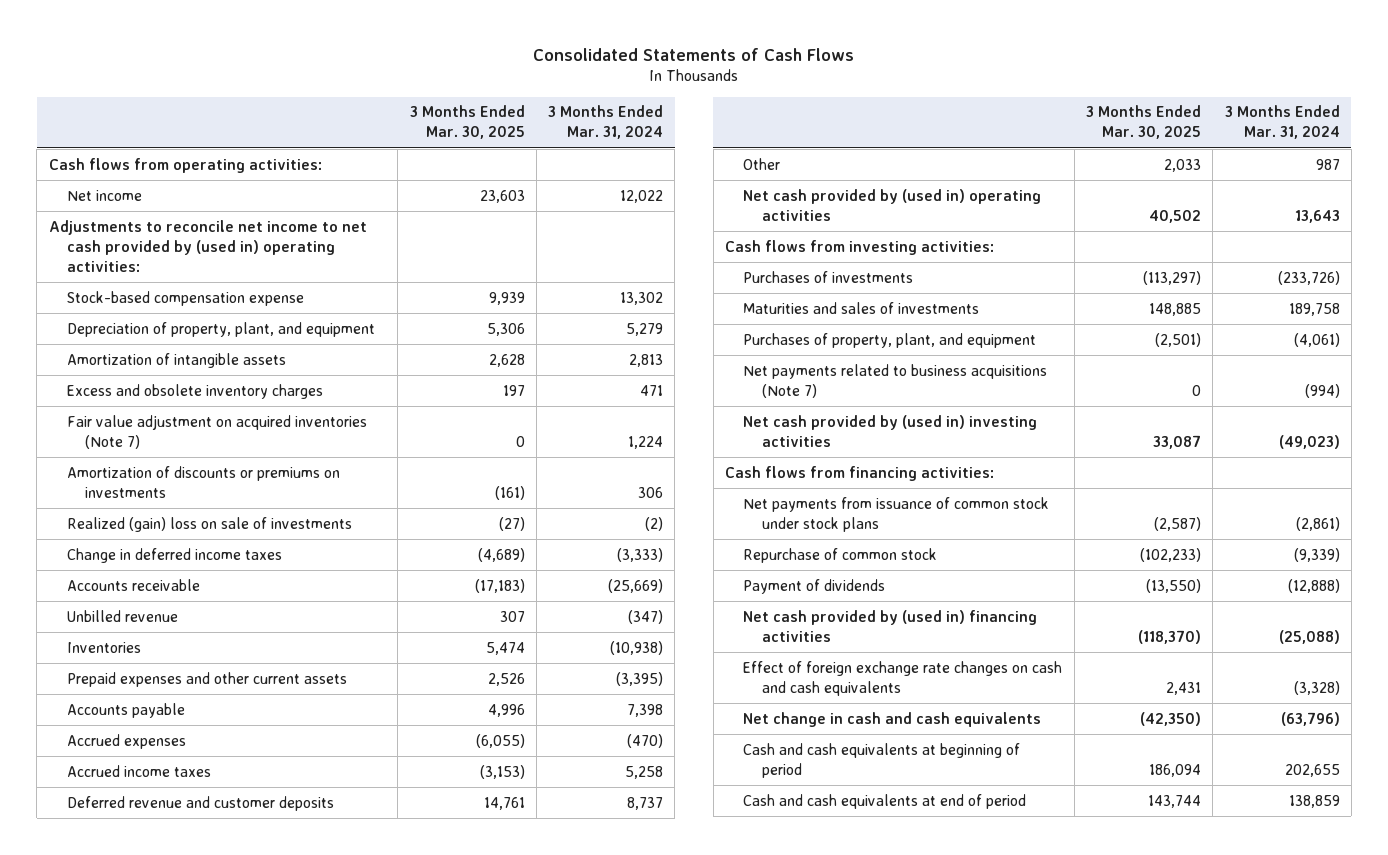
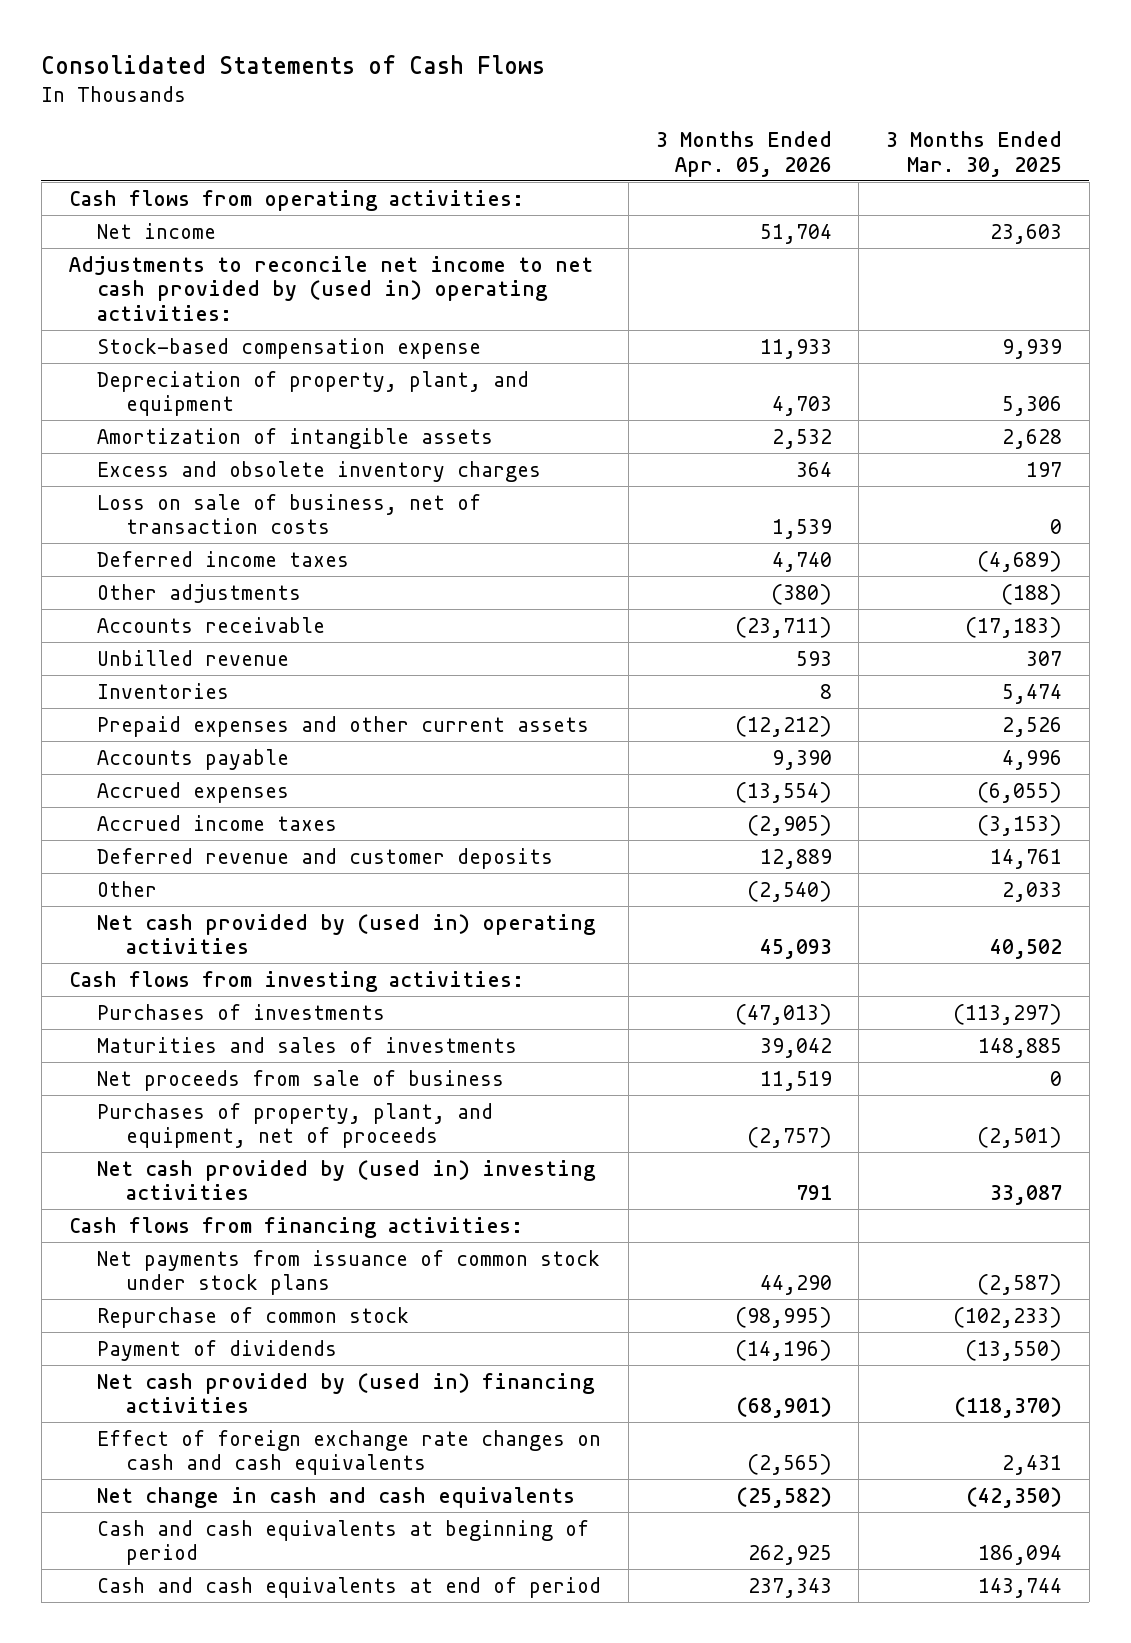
[548,105,664,140] 3 Months Ended Mar. 31, 2024 -> none
none -> [655,131,832,177] 3 Months Ended Apr. 05, 2026
[66,414,367,449] Fair value adjustment on acquired inventories (Note 7) -> none
[66,465,340,498] Amortization of discounts or premiums on investments -> none
[66,516,352,532] Realized (gain) loss on sale of investments -> none
none -> [97,493,482,535] Loss on sale of business, net of transaction costs
[66,547,282,563] Change in deferred income taxes -> [97,550,350,567] Deferred income taxes
none -> [97,583,302,603] Other adjustments
[743,363,1048,398] Net payments related to business acquisitions (Note 7) -> none
none -> [97,1069,505,1091] Net proceeds from sale of business
[743,332,1037,348] Purchases of property, plant, and equipment -> [97,1102,494,1149] Purchases of property, plant, and equipment, net of proceeds

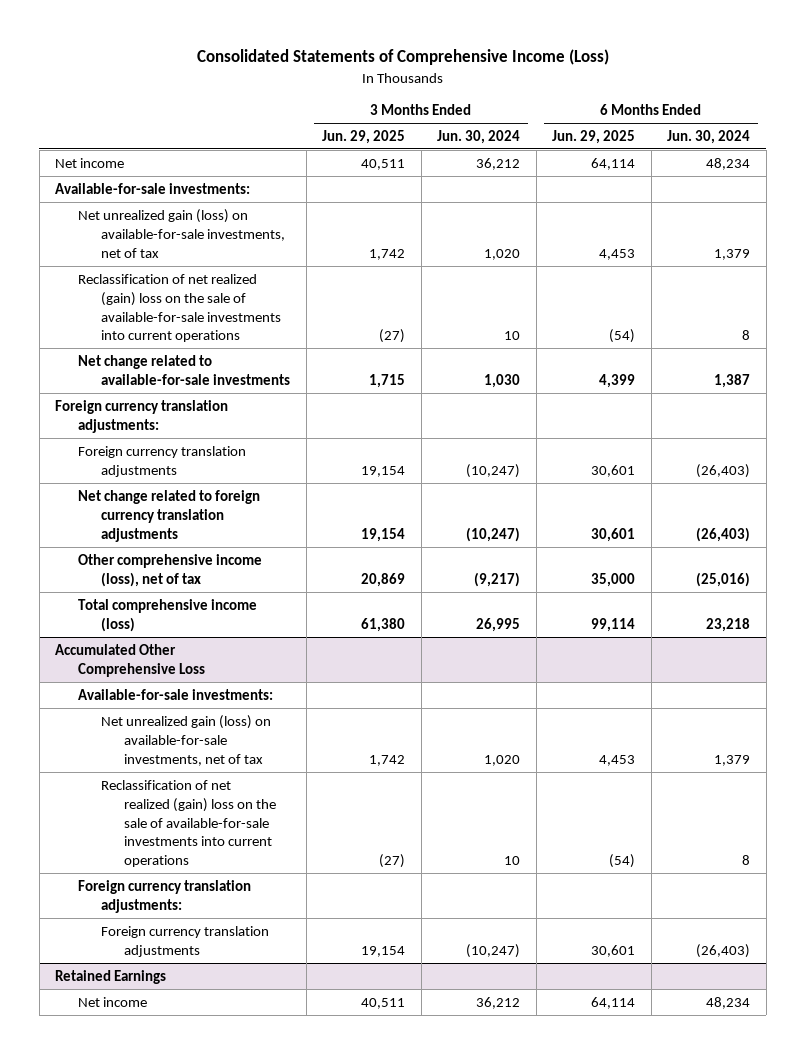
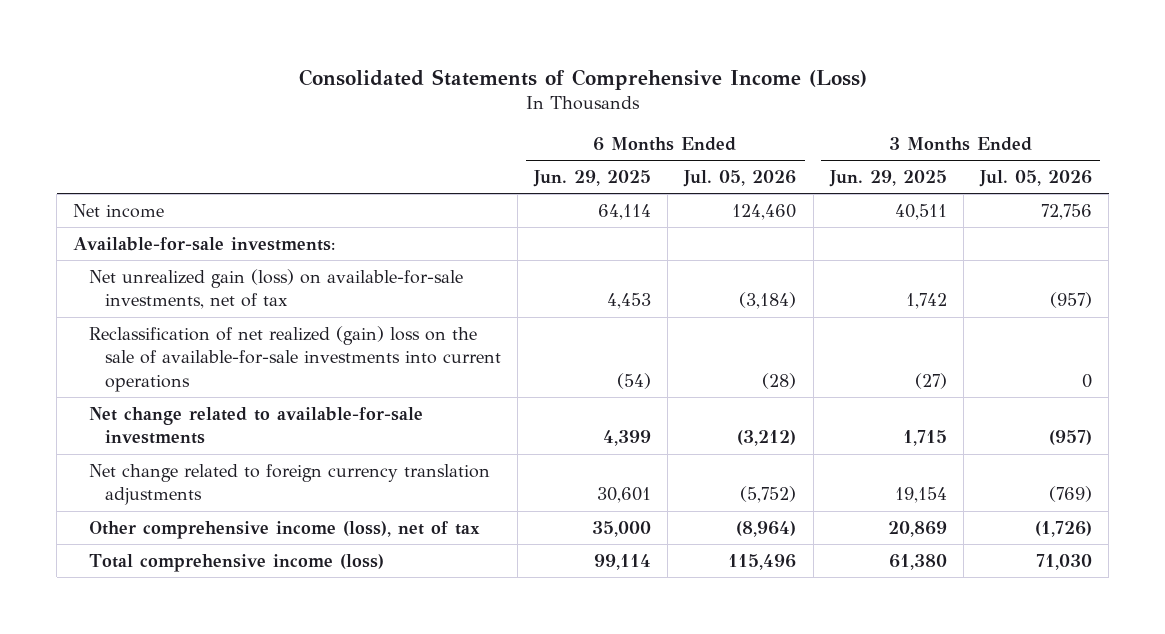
[437,129,521,144] Jun. 30, 2024 -> none
[667,129,751,144] Jun. 30, 2024 -> none
none -> [683,170,797,188] Jul. 05, 2026
none -> [978,170,1092,188] Jul. 05, 2026
[55,399,229,433] Foreign currency translation adjustments: -> none
[78,445,247,477] Foreign currency translation adjustments -> none
[55,643,206,677] Accumulated Other Comprehensive Loss -> none
[78,688,274,700] Available-for-sale investments: -> none
[101,714,272,766] Net unrealized gain (loss) on available-for-sale investments, net of tax -> none
[101,779,277,868] Reclassification of net realized (gain) loss on the sale of available-for-sale investments into current operations -> none
[78,879,252,913] Foreign currency translation adjustments: -> none
[101,925,270,957] Foreign currency translation adjustments -> none
[55,969,167,984] Retained Earnings -> none
[78,996,148,1007] Net income -> none

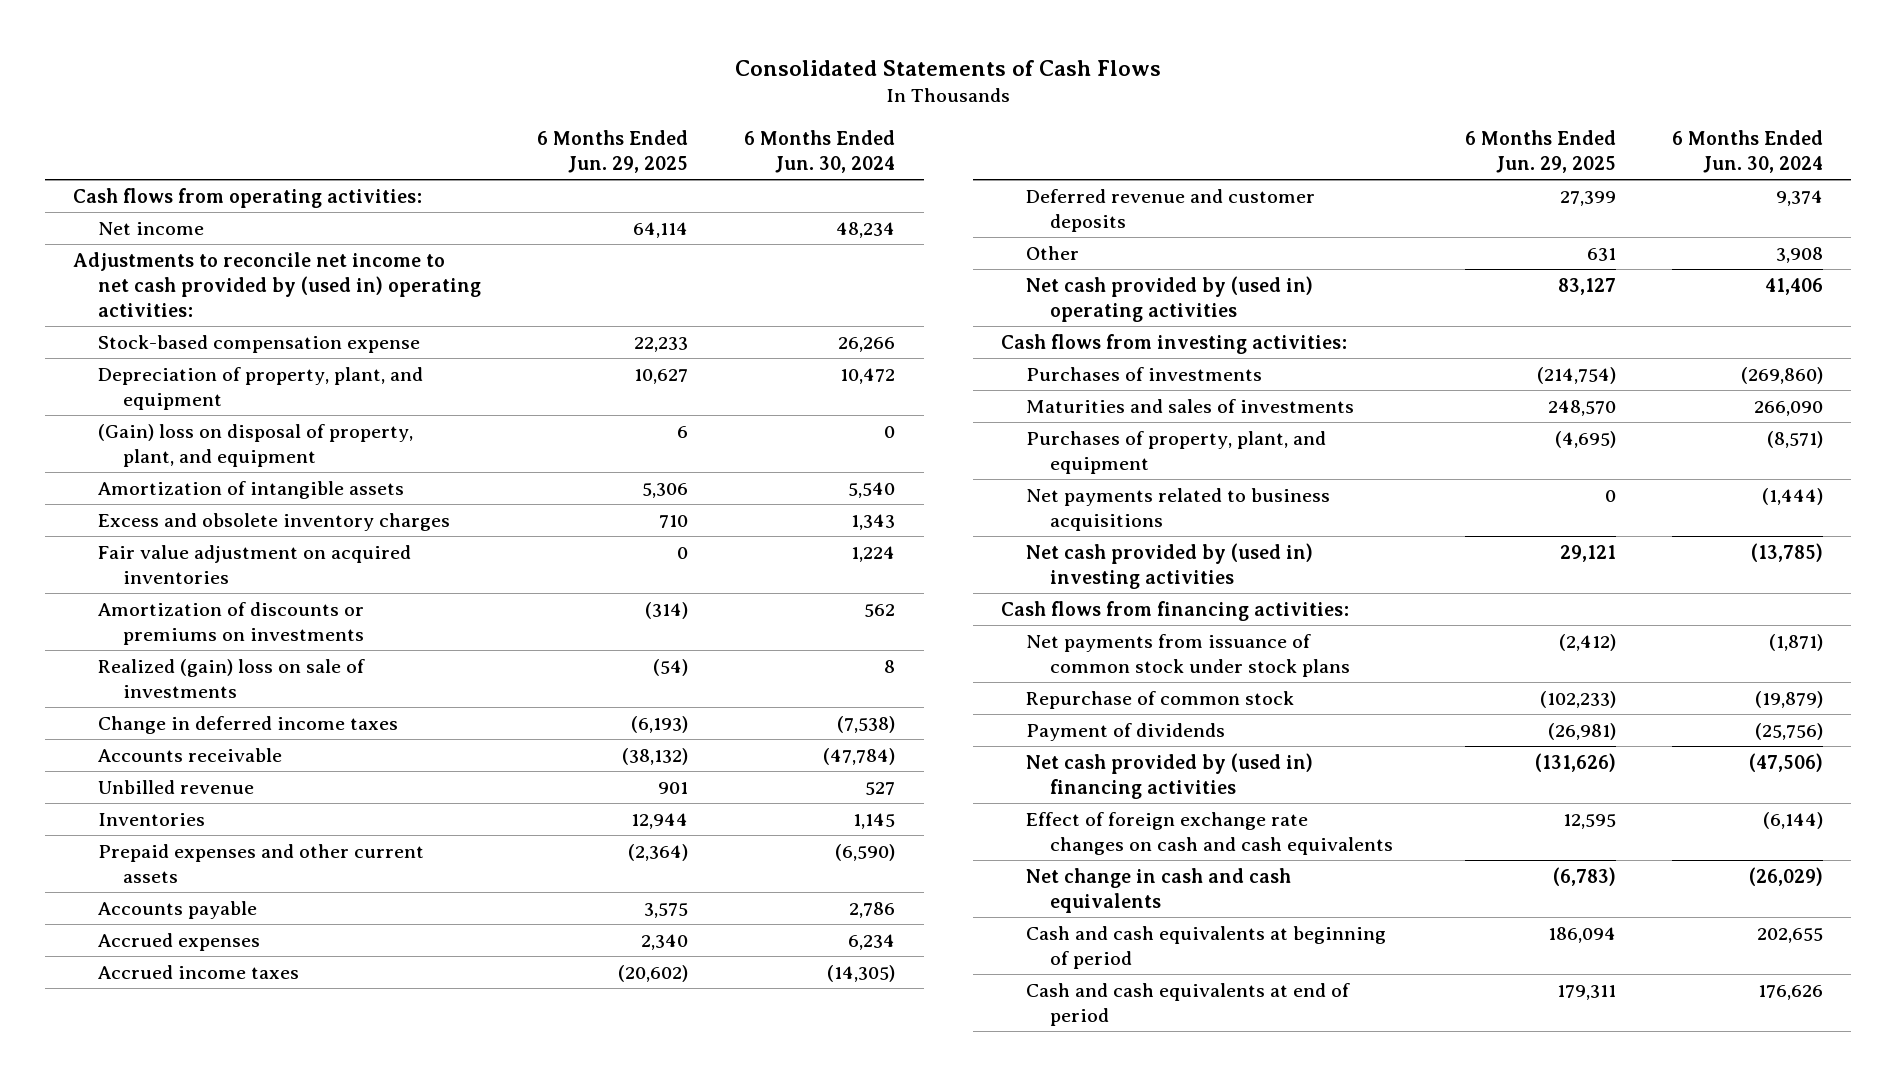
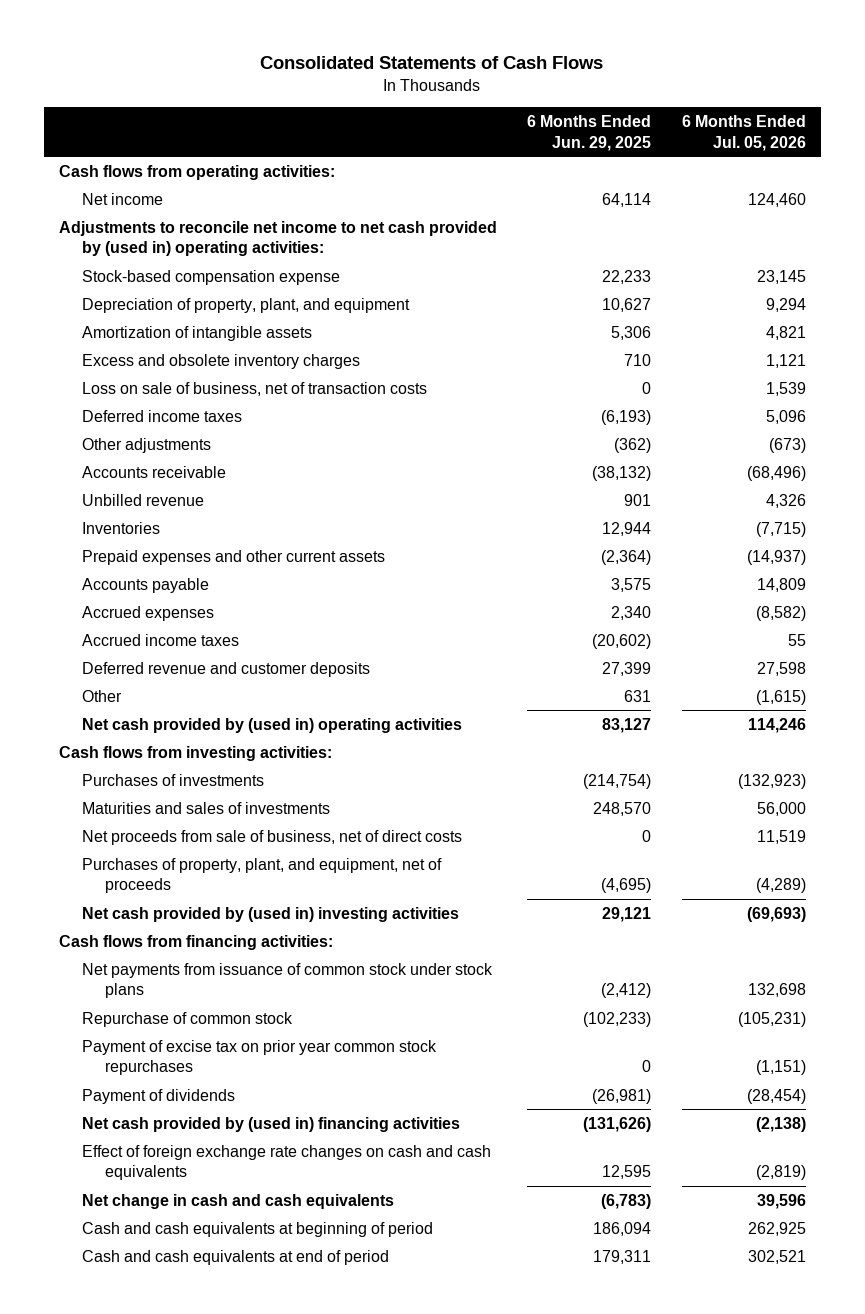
[744,129,896,174] 6 Months Ended Jun. 30, 2024 -> none
none -> [681,114,806,151] 6 Months Ended Jul. 05, 2026
[97,423,413,467] (Gain) loss on disposal of property, plant, and equipment -> none
[97,544,411,584] Fair value adjustment on acquired inventories -> none
[97,601,364,645] Amortization of discounts or premiums on investments -> none
[97,658,365,698] Realized (gain) loss on sale of investments -> none
none -> [81,381,427,396] Loss on sale of business, net of transaction costs
[97,715,398,734] Change in deferred income taxes -> [81,409,242,422] Deferred income taxes
none -> [81,437,211,453] Other adjustments
[1025,487,1330,531] Net payments related to business acquisitions -> none
none -> [81,829,462,845] Net proceeds from sale of business, net of direct costs
[1025,430,1326,474] Purchases of property, plant, and equipment -> [81,857,442,894] Purchases of property, plant, and equipment, net of proceeds
none -> [81,1039,437,1076] Payment of excise tax on prior year common stock repurchases

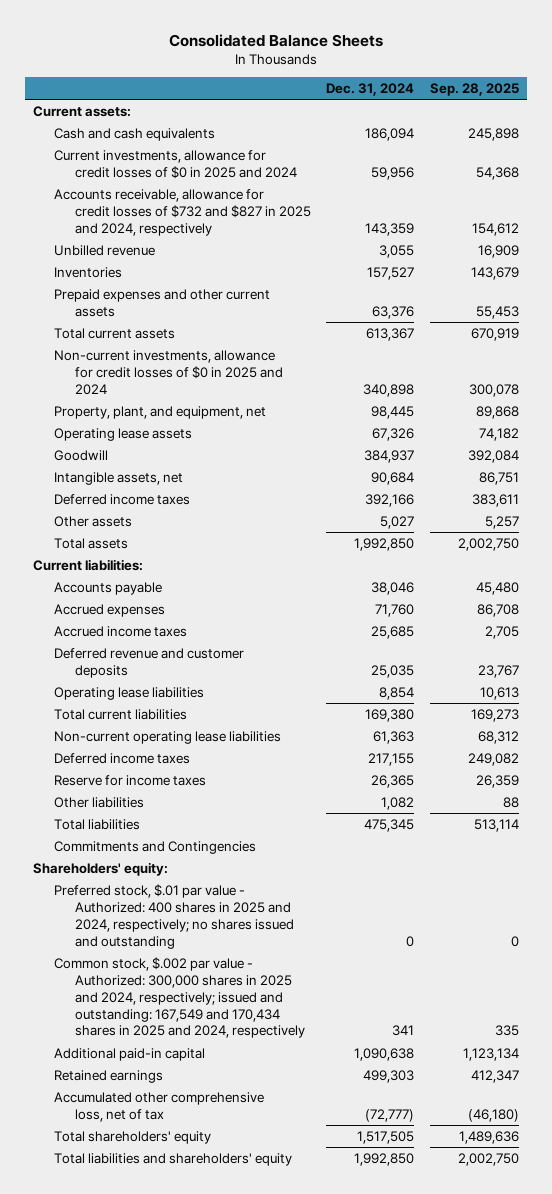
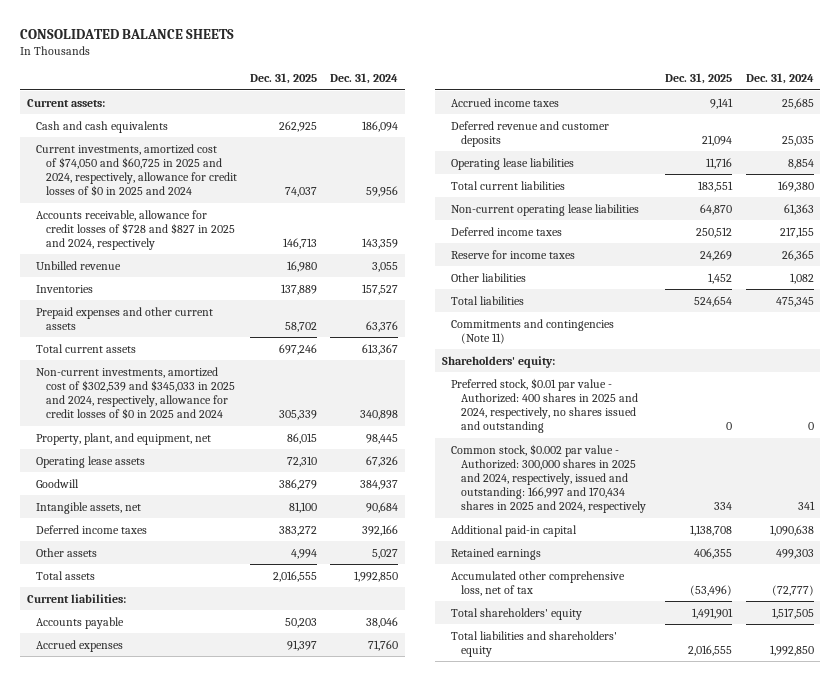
[168,33,383,47] Consolidated Balance Sheets -> [19,28,234,39] CONSOLIDATED BALANCE SHEETS
[429,83,519,97] Sep. 28, 2025 -> none
none -> [250,73,318,85] Dec. 31, 2025
[53,149,297,179] Current investments, allowance for credit losses of $0 in 2025 and 2024 -> [36,143,237,197] Current investments, amortized cost of $74,050 and $60,725 in 2025 and 2024, respectively, allowance for credit losses of $0 in 2025 and 2024
[53,188,311,236] Accounts receivable, allowance for credit losses of $732 and $827 in 2025 and 2024, respectively -> [36,209,235,250] Accounts receivable, allowance for credit losses of $728 and $827 in 2025 and 2024, respectively
[53,349,283,395] Non-current investments, allowance for credit losses of $0 in 2025 and 2024 -> [36,366,235,420] Non-current investments, amortized cost of $302,539 and $345,033 in 2025 and 2024, respectively, allowance for credit losses of $0 in 2025 and 2024
[53,840,256,854] Commitments and Contingencies -> [451,318,615,344] Commitments and contingencies (Note 11)
[53,883,294,949] Preferred stock, $.01 par value - Authorized: 400 shares in 2025 and 2024, respectively; no shares issued and outstanding -> [451,377,638,434] Preferred stock, $0.01 par value - Authorized: 400 shares in 2025 and 2024, respectively, no shares issued and outstanding
[53,956,305,1039] Common stock, $.002 par value - Authorized: 300,000 shares in 2025 and 2024, respectively; issued and outstanding: 167,549 and 170,434 shares in 2025 and 2024, respectively -> [451,443,646,514] Common stock, $0.002 par value - Authorized: 300,000 shares in 2025 and 2024, respectively, issued and outstanding: 166,997 and 170,434 shares in 2025 and 2024, respectively

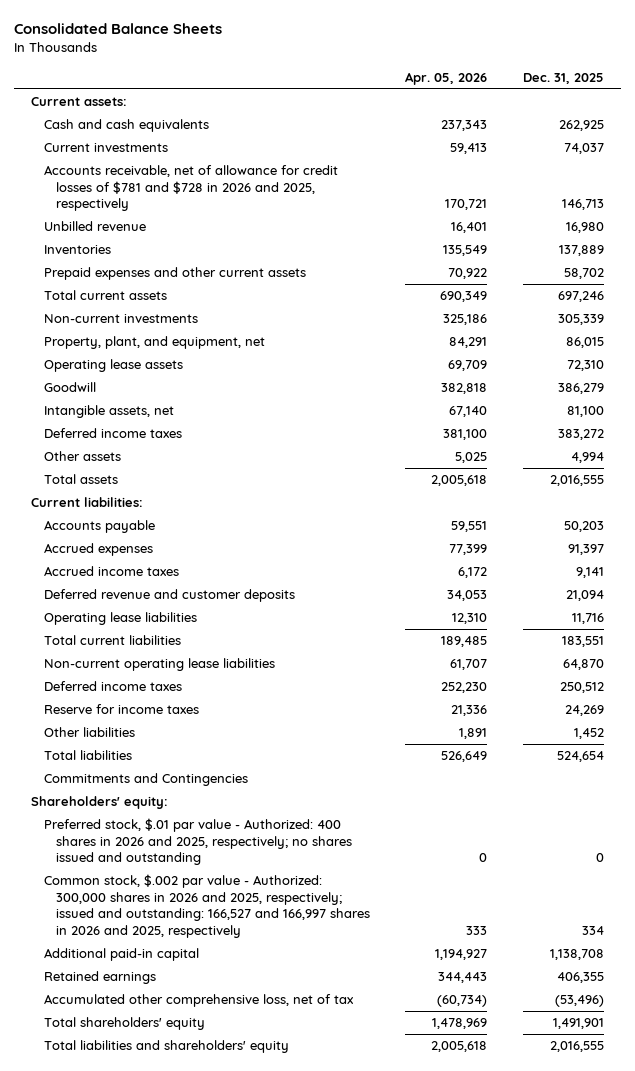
[19,28,234,39] CONSOLIDATED BALANCE SHEETS -> [13,23,222,35] Consolidated Balance Sheets
[330,73,399,85] Dec. 31, 2024 -> none
none -> [405,71,488,85] Apr. 05, 2026
[36,143,237,197] Current investments, amortized cost of $74,050 and $60,725 in 2025 and 2024, respectively, allowance for credit losses of $0 in 2025 and 2024 -> [43,143,168,153] Current investments
[36,209,235,250] Accounts receivable, allowance for credit losses of $728 and $827 in 2025 and 2024, respectively -> [43,165,338,212] Accounts receivable, net of allowance for credit losses of $781 and $728 in 2026 and 2025, respectively
[36,366,235,420] Non-current investments, amortized cost of $302,539 and $345,033 in 2025 and 2024, respectively, allowance for credit losses of $0 in 2025 and 2024 -> [43,314,198,324] Non-current investments
[451,318,615,344] Commitments and contingencies (Note 11) -> [43,773,248,787] Commitments and Contingencies
[451,377,638,434] Preferred stock, $0.01 par value - Authorized: 400 shares in 2025 and 2024, respectively, no shares issued and outstanding -> [43,818,352,866] Preferred stock, $.01 par value - Authorized: 400 shares in 2026 and 2025, respectively; no shares issued and outstanding
[451,443,646,514] Common stock, $0.002 par value - Authorized: 300,000 shares in 2025 and 2024, respectively, issued and outstanding: 166,997 and 170,434 shares in 2025 and 2024, respectively -> [43,874,370,938] Common stock, $.002 par value - Authorized: 300,000 shares in 2026 and 2025, respectively; issued and outstanding: 166,527 and 166,997 shares in 2026 and 2025, respectively

